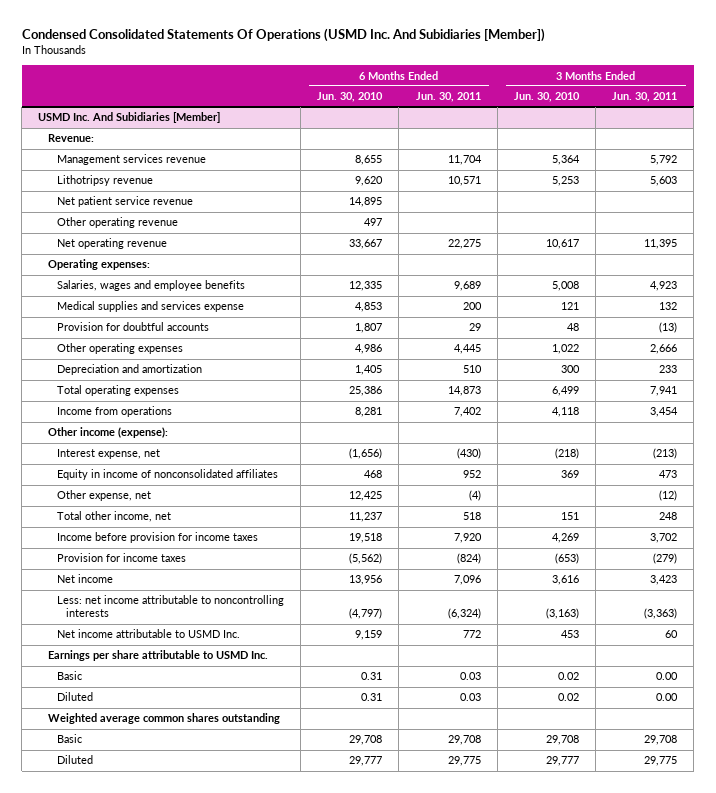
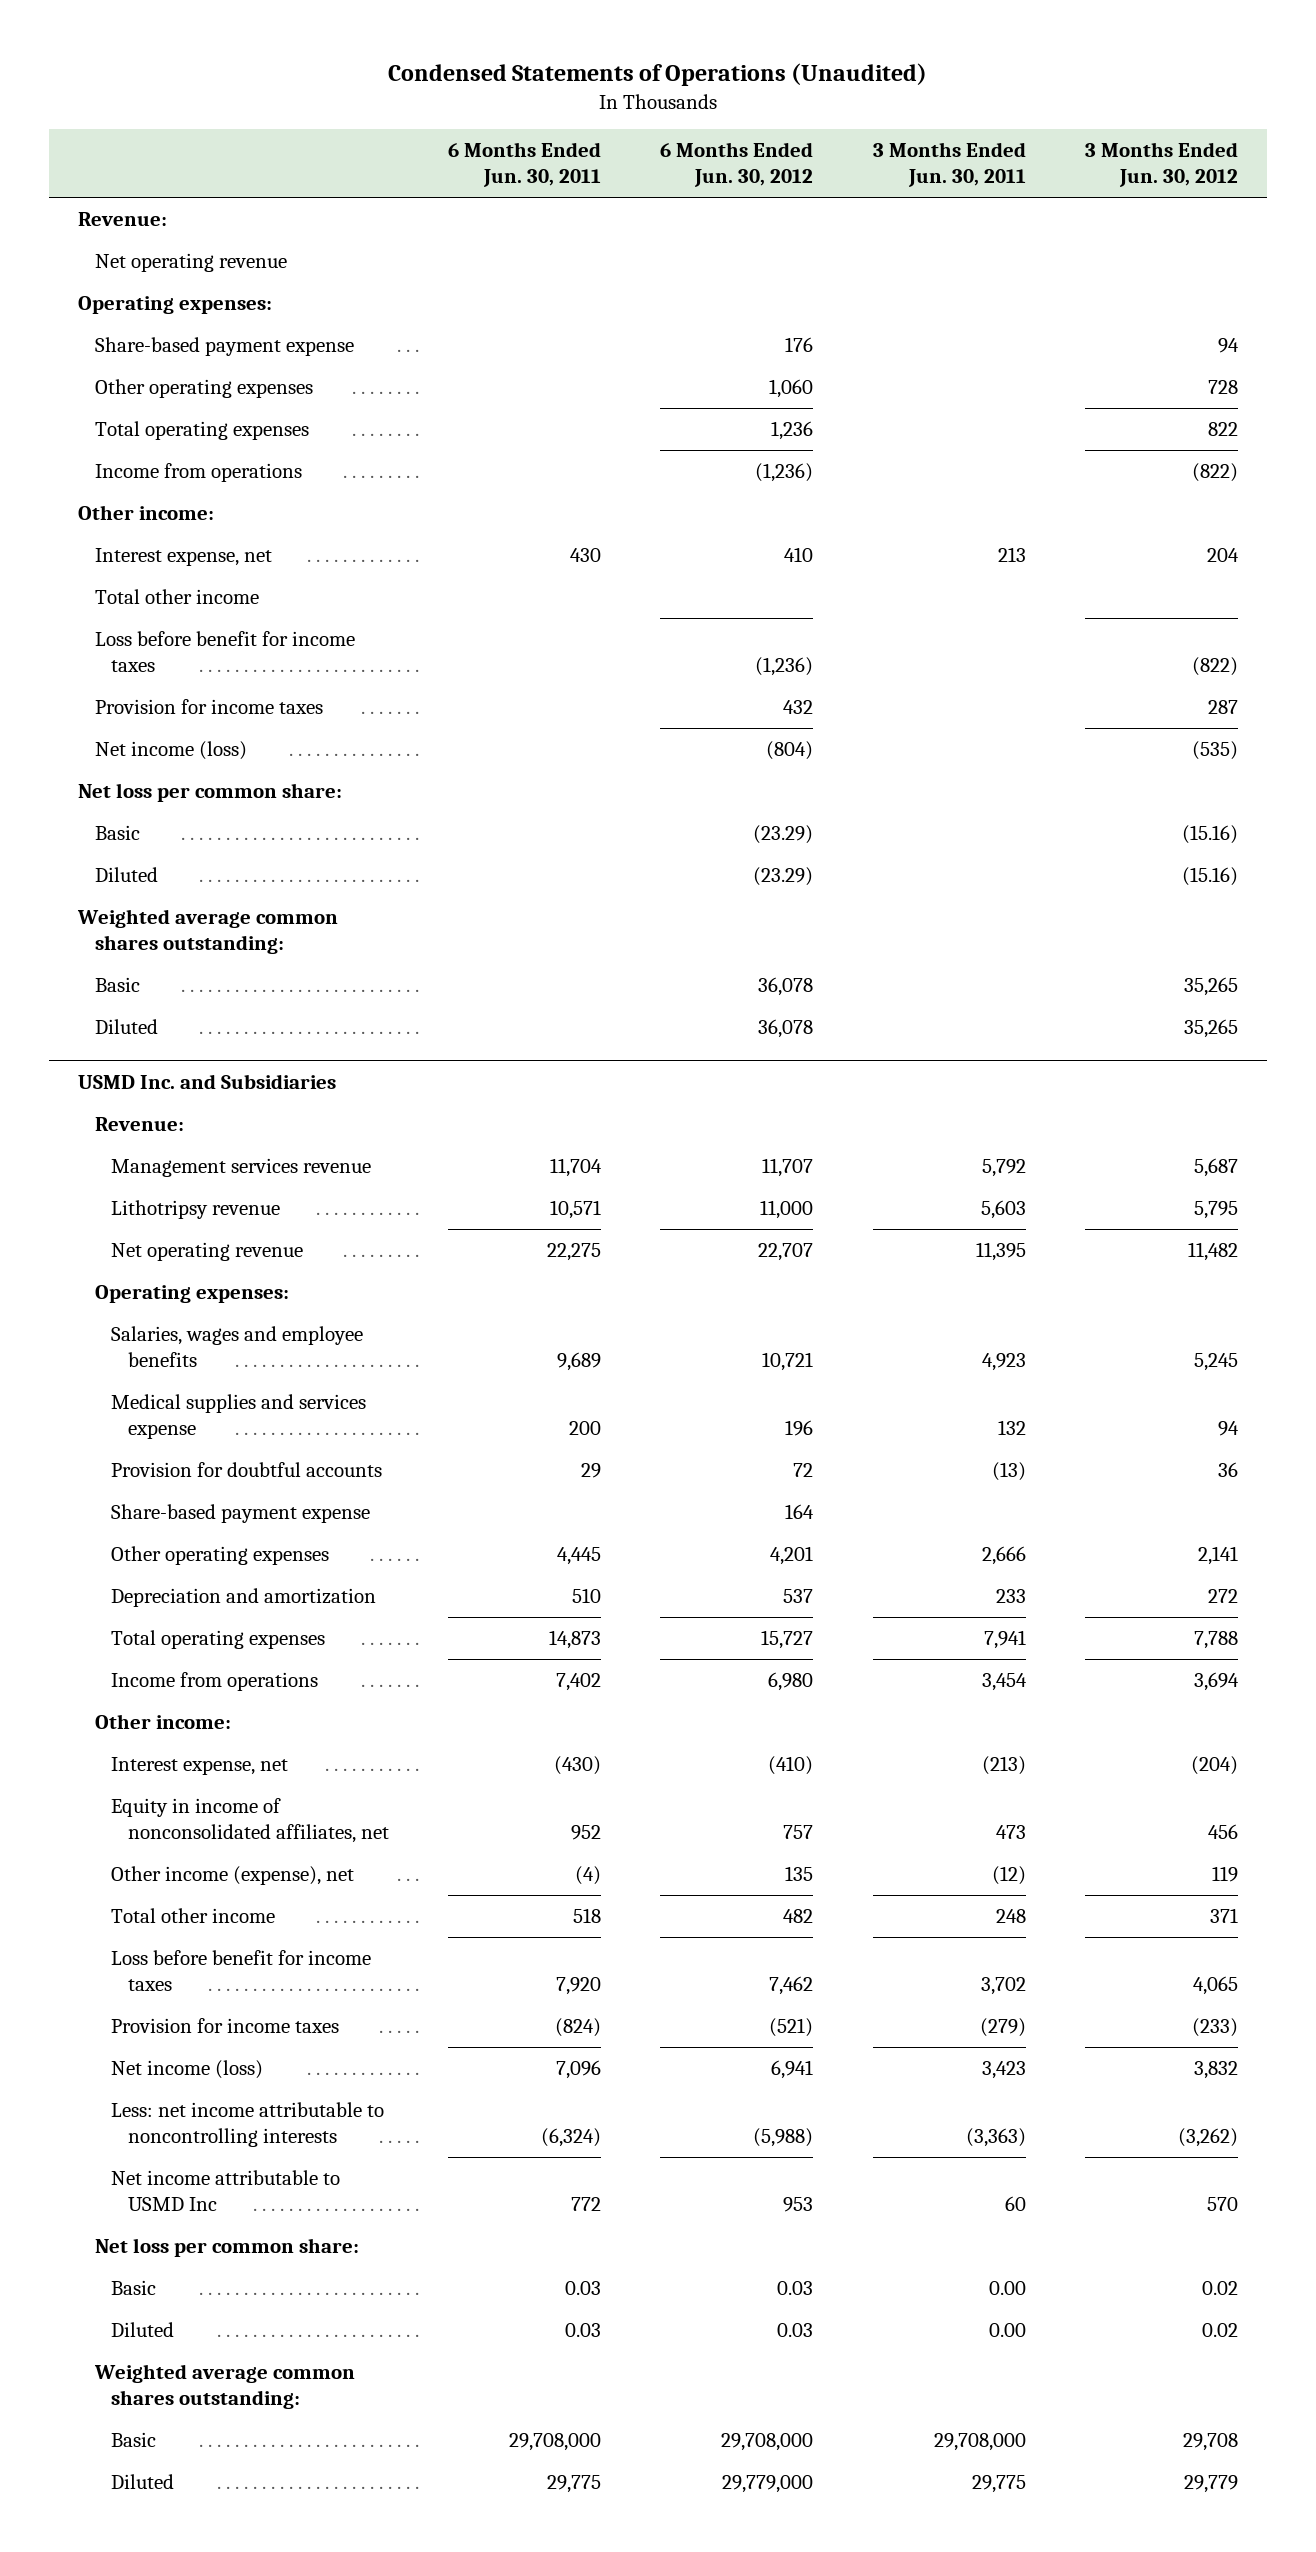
[21,28,545,43] Condensed Consolidated Statements Of Operations (USMD Inc. And Subidiaries [Member]) -> [388,62,928,86] Condensed Statements of Operations (Unaudited)
[317,92,384,103] Jun. 30, 2010 -> none
[513,92,580,103] Jun. 30, 2010 -> none
none -> [660,142,814,188] 6 Months Ended Jun. 30, 2012
none -> [1084,142,1238,188] 3 Months Ended Jun. 30, 2012
[38,112,221,124] USMD Inc. And Subidiaries [Member] -> none
none -> [94,253,287,273] Net operating revenue
none -> [78,296,273,315] Operating expenses:
none -> [94,337,354,357] Share-based payment expense
none -> [94,379,313,399] Other operating expenses
none -> [94,421,309,441] Total operating expenses
none -> [94,463,302,483] Income from operations
none -> [78,505,215,521] Other income:
none -> [94,548,272,567] Interest expense, net
none -> [94,589,259,605] Total other income
none -> [94,631,355,673] Loss before benefit for income taxes
none -> [94,699,323,715] Provision for income taxes
none -> [94,741,247,761] Net income (loss)
none -> [78,783,343,803] Net loss per common share:
none -> [94,825,140,841] Basic
none -> [94,867,158,883] Diluted
none -> [77,909,339,955] Weighted average common shares outstanding:
none -> [94,977,140,993] Basic
none -> [94,1019,158,1035] Diluted
none -> [78,1074,337,1090] USMD Inc. and Subsidiaries
none -> [94,1117,184,1132] Revenue:
[56,196,193,208] Net patient service revenue -> none
[56,217,178,229] Other operating revenue -> none
none -> [111,1504,371,1524] Share-based payment expense
[47,427,168,439] Other income (expense): -> [94,1714,231,1730] Other income:
[56,469,278,481] Equity in income of nonconsolidated affiliates -> [111,1798,389,1844] Equity in income of nonconsolidated affiliates, net
[56,490,151,502] Other expense, net -> [111,1866,355,1886] Other income (expense), net
[56,511,171,523] Total other income, net -> [111,1908,276,1924] Total other income
[56,532,258,544] Income before provision for income taxes -> [111,1950,372,1992] Loss before benefit for income taxes
[56,574,113,584] Net income -> [111,2060,264,2080] Net income (loss)
[56,629,240,639] Net income attributable to USMD Inc. -> [111,2170,341,2212] Net income attributable to USMD Inc
[47,650,268,662] Earnings per share attributable to USMD Inc. -> [94,2238,359,2258] Net loss per common share:
[47,713,280,725] Weighted average common shares outstanding -> [93,2364,355,2410] Weighted average common shares outstanding:
[447,735,481,746] 29,708 -> [509,2433,602,2452] 29,708,000
[644,735,678,746] 29,708 -> [933,2433,1026,2452] 29,708,000

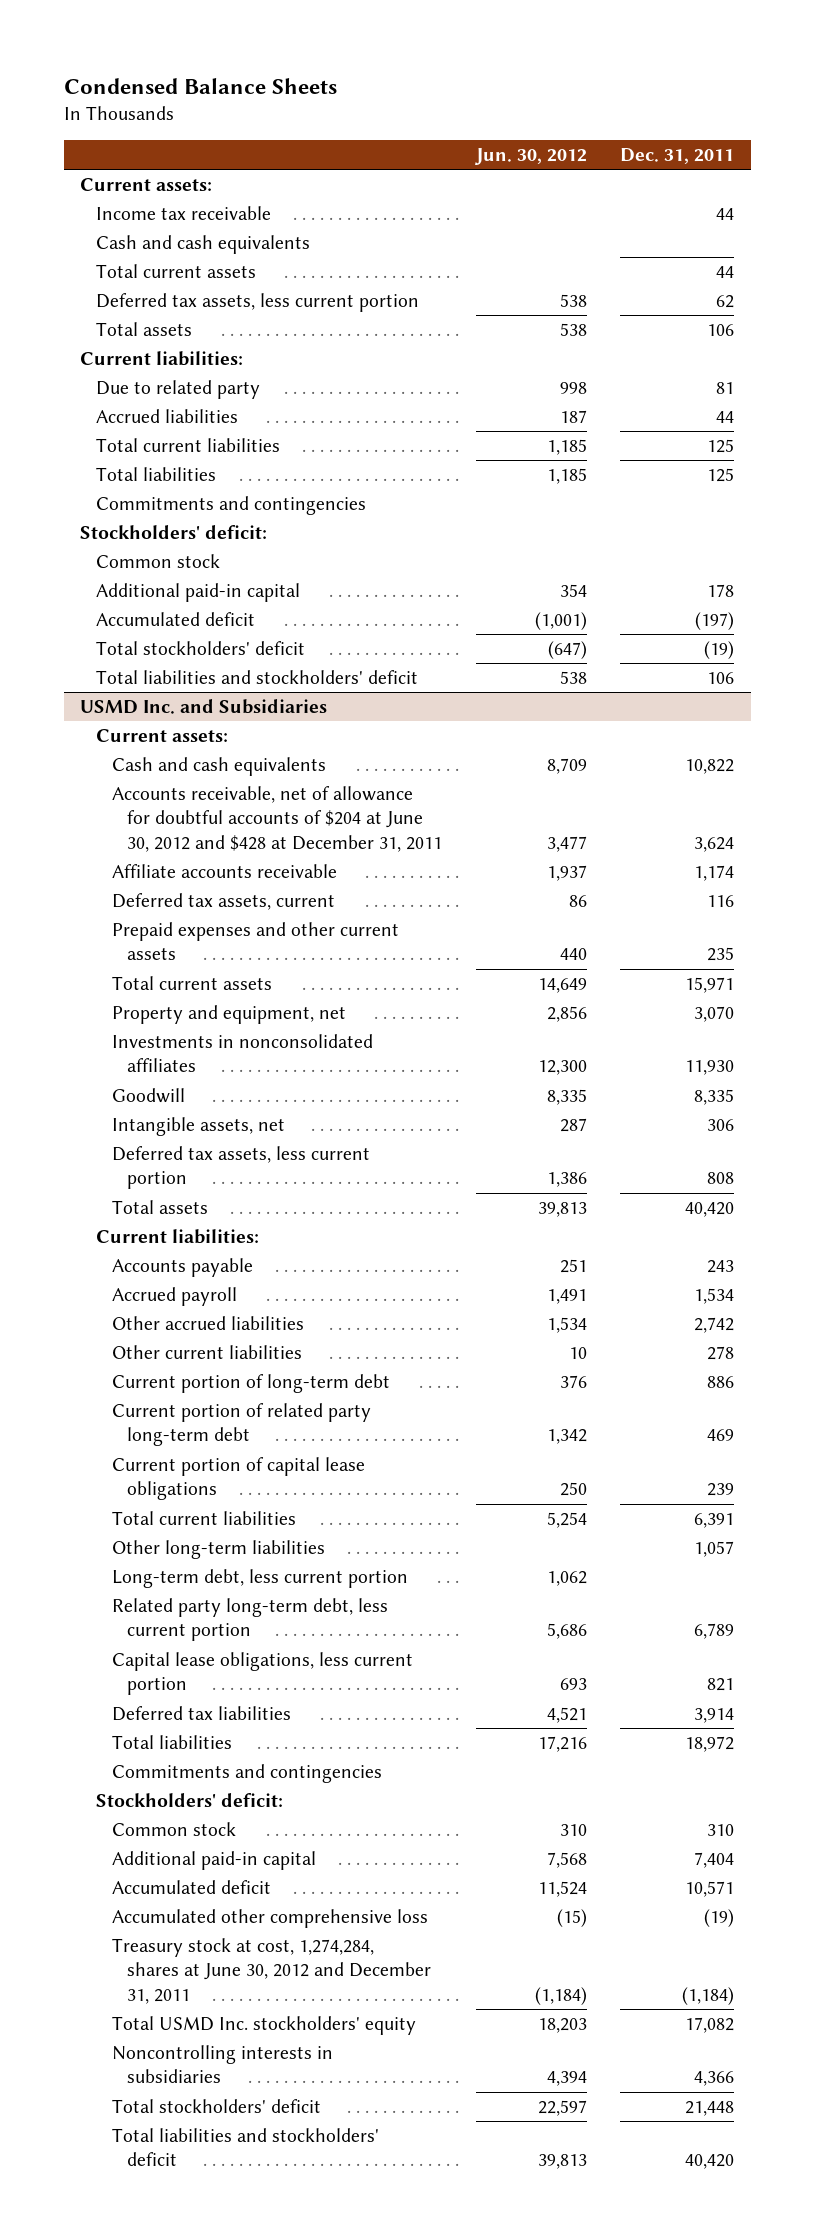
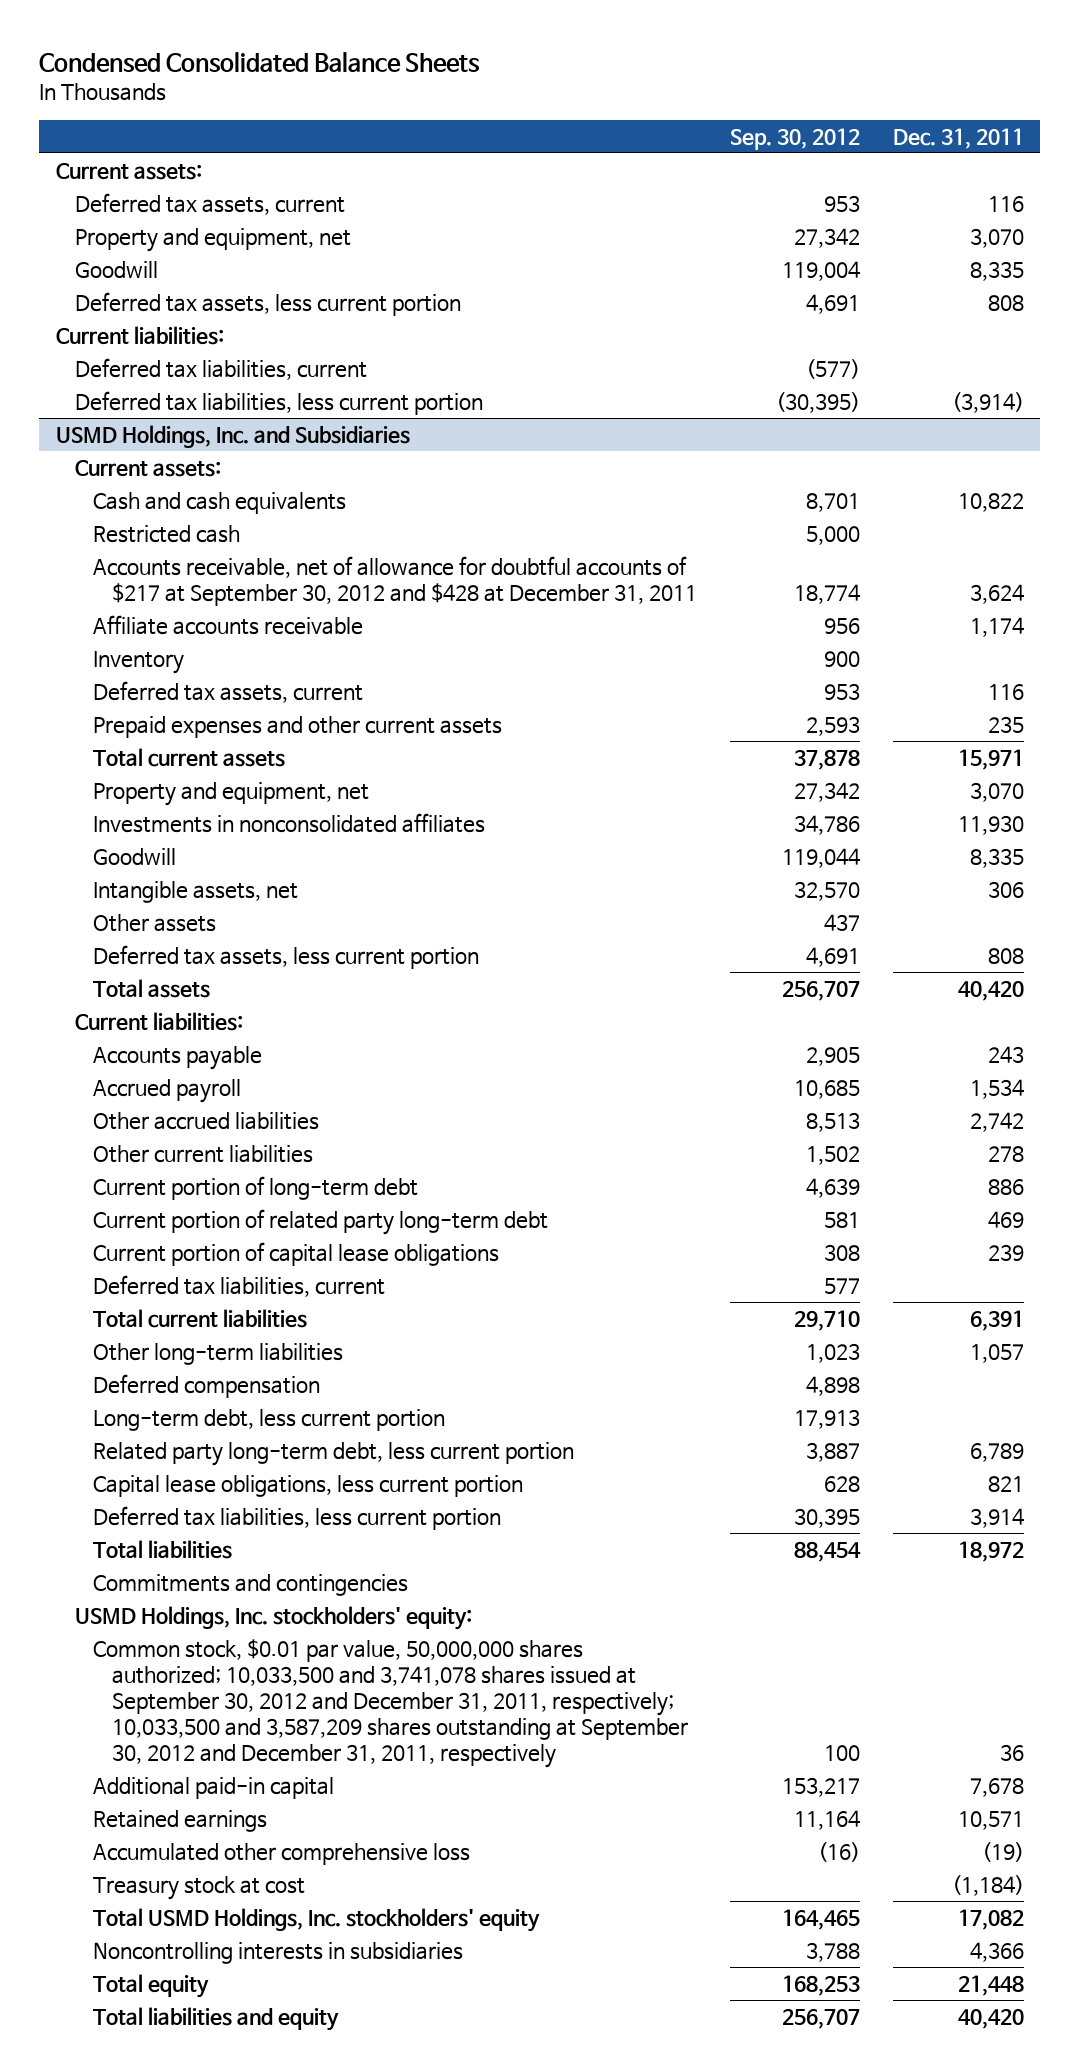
[63,77,337,94] Condensed Balance Sheets -> [39,52,481,74] Condensed Consolidated Balance Sheets
[474,148,587,166] Jun. 30, 2012 -> none
none -> [729,127,860,150] Sep. 30, 2012
[95,206,271,221] Income tax receivable -> none
[95,235,310,255] Cash and cash equivalents -> none
[95,264,256,279] Total current assets -> none
[95,322,192,337] Total assets -> none
none -> [74,192,345,215] Deferred tax assets, current
none -> [74,227,351,252] Property and equipment, net
none -> [74,260,158,278] Goodwill
[716,295,735,309] 62 -> [987,294,1024,311] 808
[95,380,260,400] Due to related party -> none
[95,409,238,424] Accrued liabilities -> none
[95,438,280,453] Total current liabilities -> none
[95,467,216,482] Total liabilities -> none
[95,496,366,516] Commitments and contingencies -> none
[80,525,268,540] Stockholders' deficit: -> none
[95,554,220,569] Common stock -> none
[95,583,300,603] Additional paid-in capital -> none
[95,612,255,627] Accumulated deficit -> none
[95,641,305,656] Total stockholders' deficit -> none
[95,670,418,685] Total liabilities and stockholders' deficit -> none
none -> [74,357,367,380] Deferred tax liabilities, current
none -> [74,390,483,415] Deferred tax liabilities, less current portion
[80,699,328,715] USMD Inc. and Subsidiaries -> [55,424,410,448] USMD Holdings, Inc. and Subsidiaries
none -> [93,524,241,543] Restricted cash
[111,786,443,852] Accounts receivable, net of allowance for doubtful accounts of $204 at June 30, 2012 and $428 at December 31, 2011 -> [93,555,697,606] Accounts receivable, net of allowance for doubtful accounts of $217 at September 30, 2012 and $428 at December 31, 2011
none -> [93,650,185,674] Inventory
none -> [93,913,217,932] Other assets
none -> [93,1274,386,1297] Deferred tax liabilities, current
none -> [93,1373,321,1398] Deferred compensation
[111,1706,291,1722] Deferred tax liabilities -> [93,1505,502,1530] Deferred tax liabilities, less current portion
[95,1793,283,1808] Stockholders' deficit: -> none
[111,1822,236,1837] Common stock -> none
none -> [74,1605,472,1630] USMD Holdings, Inc. stockholders' equity:
none -> [93,1638,688,1769] Common stock, $0.01 par value, 50,000,000 shares authorized; 10,033,500 and 3,741,078 shares issued at September 30, 2012 and December 31, 2011, respectively; 10,033,500 and 3,587,209 shares outstanding at September 30, 2012 and December 31, 2011, respectively
[694,1852,735,1869] 7,404 -> [969,1777,1024,1797] 7,678
[111,1880,271,1895] Accumulated deficit -> [93,1809,268,1832] Retained earnings
[111,1938,432,2004] Treasury stock at cost, 1,274,284, shares at June 30, 2012 and December 31, 2011 -> [93,1875,306,1900] Treasury stock at cost
[111,2016,416,2036] Total USMD Inc. stockholders' equity -> [93,1907,541,1932] Total USMD Holdings, Inc. stockholders' equity
[111,2099,321,2114] Total stockholders' deficit -> [93,1973,210,1998] Total equity
[111,2128,379,2167] Total liabilities and stockholders' deficit -> [93,2006,340,2031] Total liabilities and equity

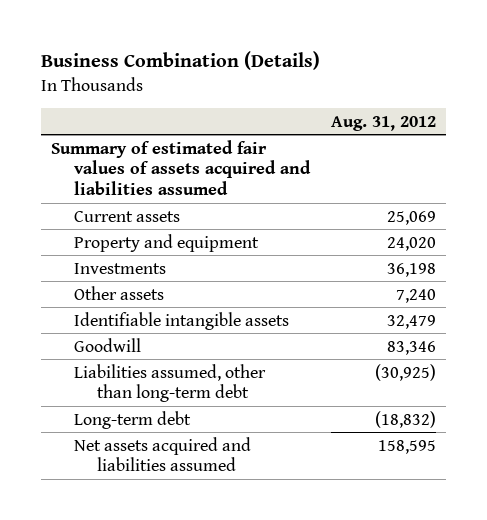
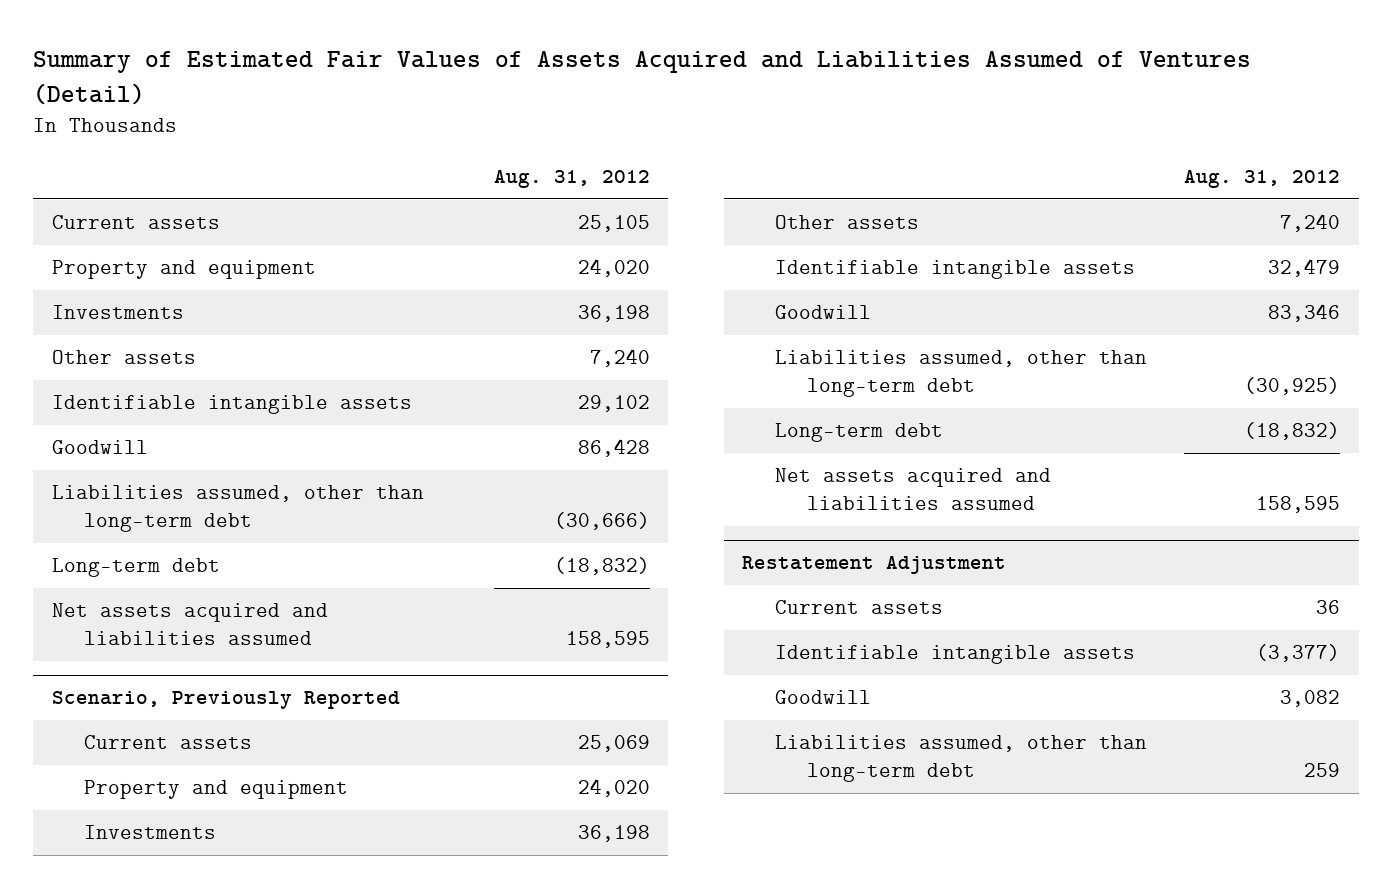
[40,51,320,71] Business Combination (Details) -> [33,51,1252,105] Summary of Estimated Fair Values of Assets Acquired and Liabilities Assumed of Ventures (Detail)
[50,139,312,196] Summary of estimated fair values of assets acquired and liabilities assumed -> none
none -> [51,215,220,230] Current assets
none -> [51,260,316,280] Property and equipment
none -> [51,305,184,320] Investments
none -> [51,350,196,365] Other assets
none -> [51,395,412,415] Identifiable intangible assets
none -> [51,440,148,455] Goodwill
none -> [51,485,424,533] Liabilities assumed, other than long-term debt
none -> [51,558,220,578] Long-term debt
none -> [51,603,328,646] Net assets acquired and liabilities assumed
none -> [51,691,400,710] Scenario, Previously Reported
none -> [742,556,1007,575] Restatement Adjustment
none -> [774,600,943,615] Current assets
none -> [774,645,1135,665] Identifiable intangible assets
none -> [774,690,871,705] Goodwill
none -> [774,735,1147,783] Liabilities assumed, other than long-term debt

